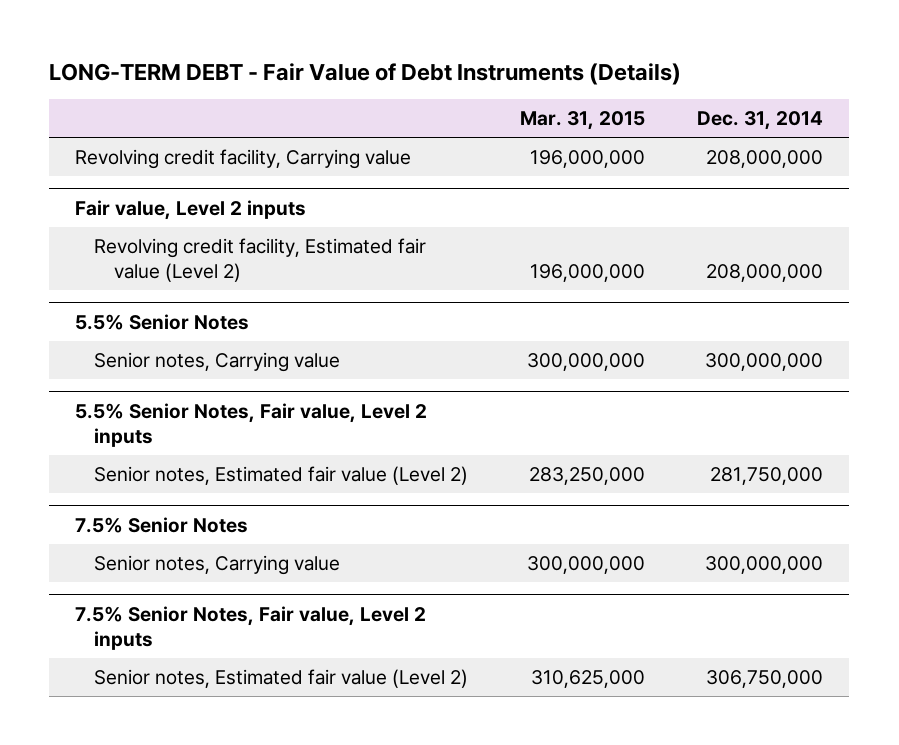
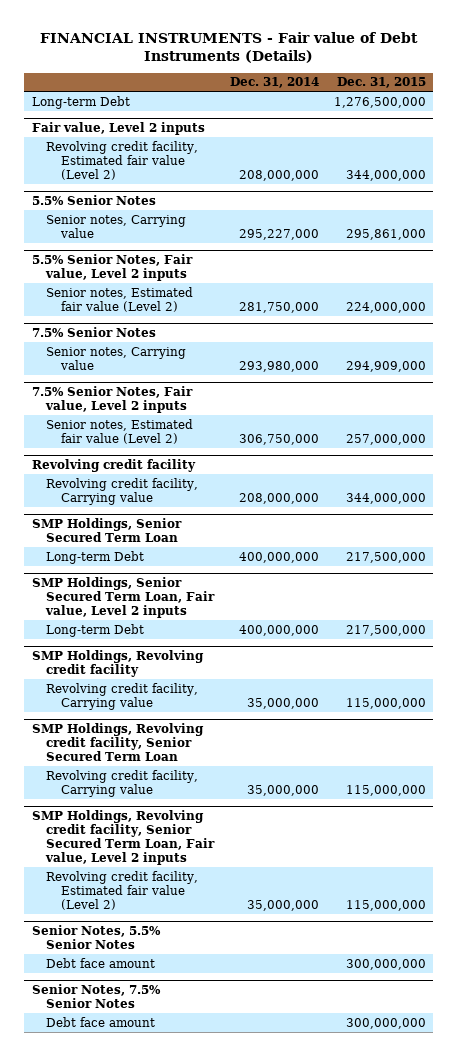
[49,62,682,85] LONG-TERM DEBT - Fair Value of Debt Instruments (Details) -> [39,31,418,63] FINANCIAL INSTRUMENTS - Fair value of Debt Instruments (Details)
[520,111,646,131] Mar. 31, 2015 -> none
none -> [336,77,426,89] Dec. 31, 2015
[75,149,412,170] Revolving credit facility, Carrying value -> none
none -> [31,95,130,109] Long-term Debt
[705,353,824,372] 300,000,000 -> [238,228,319,240] 295,227,000
[705,556,824,575] 300,000,000 -> [238,360,319,372] 293,980,000
none -> [31,458,196,472] Revolving credit facility
none -> [46,477,199,505] Revolving credit facility, Carrying value
none -> [31,517,182,542] SMP Holdings, Senior Secured Term Loan
none -> [46,550,145,564] Long-term Debt
none -> [31,576,216,619] SMP Holdings, Senior Secured Term Loan, Fair value, Level 2 inputs
none -> [46,623,145,637] Long-term Debt
none -> [31,649,204,677] SMP Holdings, Revolving credit facility
none -> [46,682,199,710] Revolving credit facility, Carrying value
none -> [31,722,204,762] SMP Holdings, Revolving credit facility, Senior Secured Term Loan
none -> [46,769,199,797] Revolving credit facility, Carrying value
none -> [31,809,216,866] SMP Holdings, Revolving credit facility, Senior Secured Term Loan, Fair value, Level 2 inputs
none -> [46,870,199,910] Revolving credit facility, Estimated fair value (Level 2)
none -> [31,924,161,949] Senior Notes, 5.5% Senior Notes
none -> [46,957,156,968] Debt face amount
none -> [31,983,161,1008] Senior Notes, 7.5% Senior Notes
none -> [46,1016,156,1027] Debt face amount

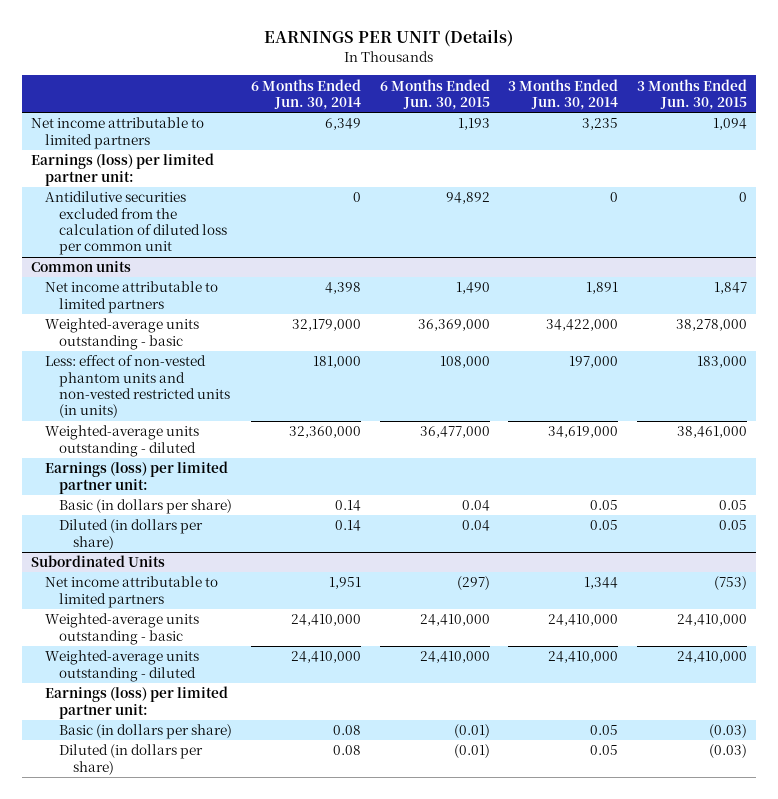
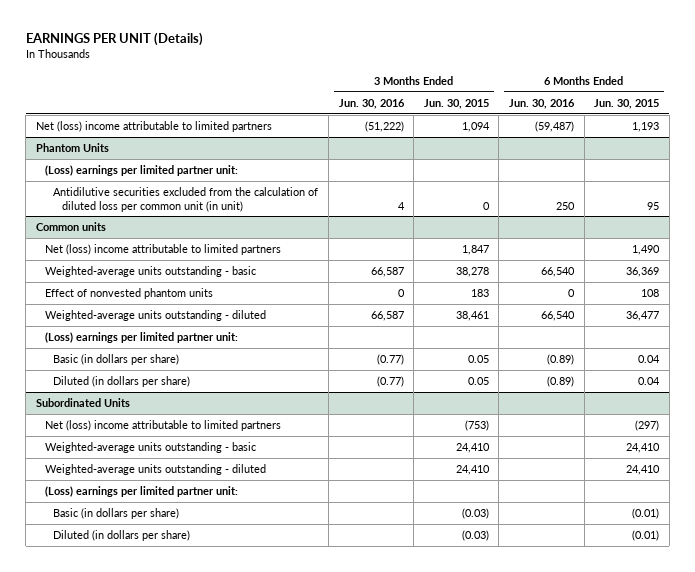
[250,78,361,111] 6 Months Ended Jun. 30, 2014 -> none
[508,78,619,111] 3 Months Ended Jun. 30, 2014 -> none
none -> [338,98,405,109] Jun. 30, 2016
none -> [509,98,576,109] Jun. 30, 2016
[31,117,205,149] Net income attributable to limited partners -> [35,121,272,133] Net (loss) income attributable to limited partners
none -> [35,143,109,153] Phantom Units
[31,153,215,186] Earnings (loss) per limited partner unit: -> [44,165,238,177] (Loss) earnings per limited partner unit:
[45,191,228,256] Antidilutive securities excluded from the calculation of diluted loss per common unit -> [53,187,319,212] Antidilutive securities excluded from the calculation of diluted loss per common unit (in unit)
[445,192,490,205] 94,892 -> [647,201,660,210] 95
[45,281,219,313] Net income attributable to limited partners -> [44,244,281,256] Net (loss) income attributable to limited partners
[417,319,490,332] 36,369,000 -> [626,267,660,278] 36,369
[675,319,747,332] 38,278,000 -> [455,267,489,278] 38,278
[45,355,231,419] Less: effect of non-vested phantom units and non-vested restricted units (in units) -> [44,288,213,300] Effect of nonvested phantom units
[439,356,490,369] 108,000 -> [641,289,660,298] 108
[696,356,747,369] 183,000 -> [470,289,489,298] 183
[419,426,490,439] 36,477,000 -> [626,311,660,322] 36,477
[676,426,747,439] 38,461,000 -> [455,311,489,322] 38,461
[45,461,229,494] Earnings (loss) per limited partner unit: -> [44,332,238,344] (Loss) earnings per limited partner unit:
[45,576,219,608] Net income attributable to limited partners -> [44,420,281,432] Net (loss) income attributable to limited partners
[419,614,490,627] 24,410,000 -> [626,443,661,454] 24,410
[676,614,747,627] 24,410,000 -> [455,443,490,454] 24,410
[419,651,490,664] 24,410,000 -> [626,465,661,476] 24,410
[676,651,747,664] 24,410,000 -> [455,465,490,476] 24,410
[45,686,229,719] Earnings (loss) per limited partner unit: -> [44,486,238,498] (Loss) earnings per limited partner unit:

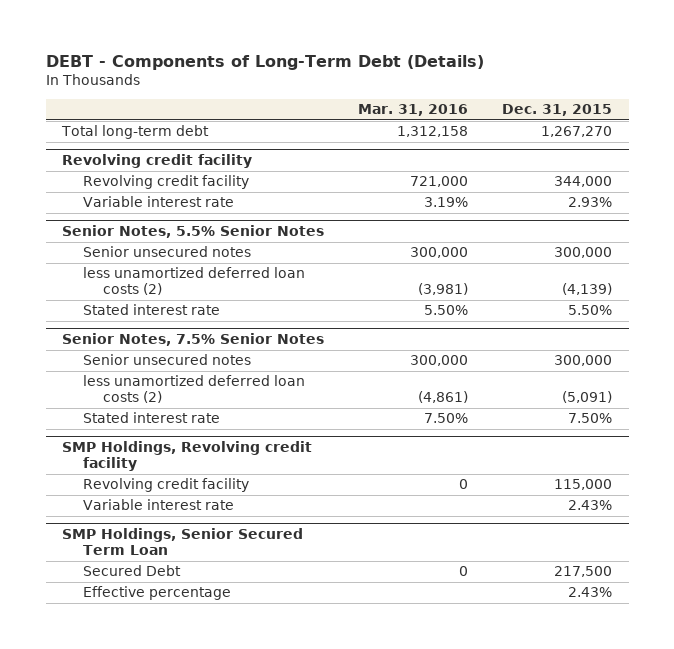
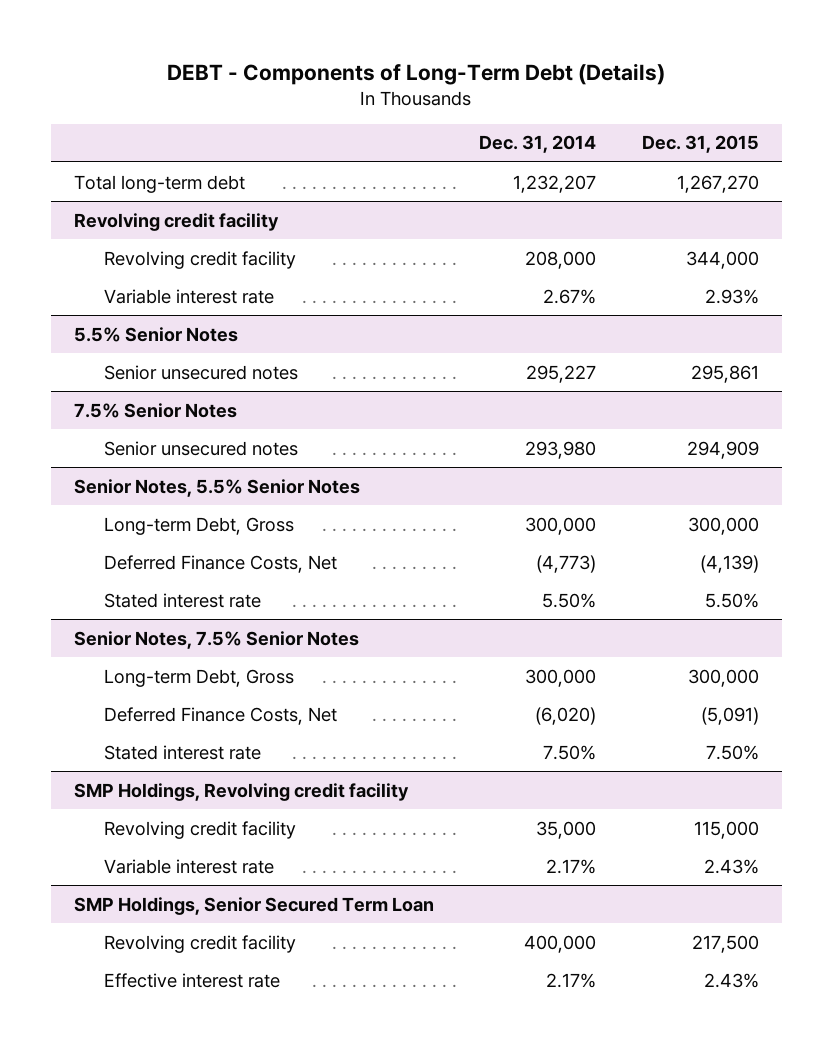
[358,104,469,117] Mar. 31, 2016 -> none
none -> [479,135,597,154] Dec. 31, 2014
none -> [73,326,238,342] 5.5% Senior Notes
none -> [103,364,298,380] Senior unsecured notes
none -> [73,402,237,418] 7.5% Senior Notes
none -> [103,440,298,456] Senior unsecured notes
[82,246,251,258] Senior unsecured notes -> [103,516,294,535] Long-term Debt, Gross
[82,267,305,296] less unamortized deferred loan costs (2) -> [103,554,337,573] Deferred Finance Costs, Net
[82,354,251,366] Senior unsecured notes -> [103,668,294,687] Long-term Debt, Gross
[82,375,305,404] less unamortized deferred loan costs (2) -> [103,706,337,725] Deferred Finance Costs, Net
[82,565,181,577] Secured Debt -> [103,934,296,953] Revolving credit facility
[82,586,231,601] Effective percentage -> [103,972,280,988] Effective interest rate

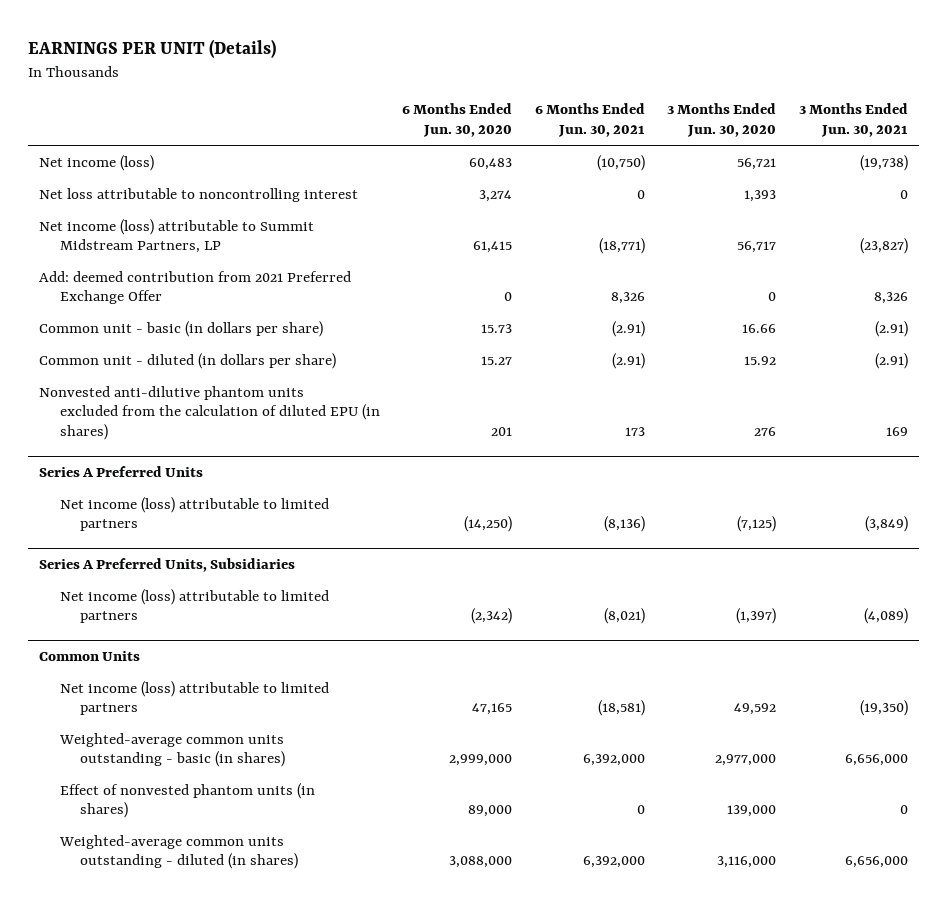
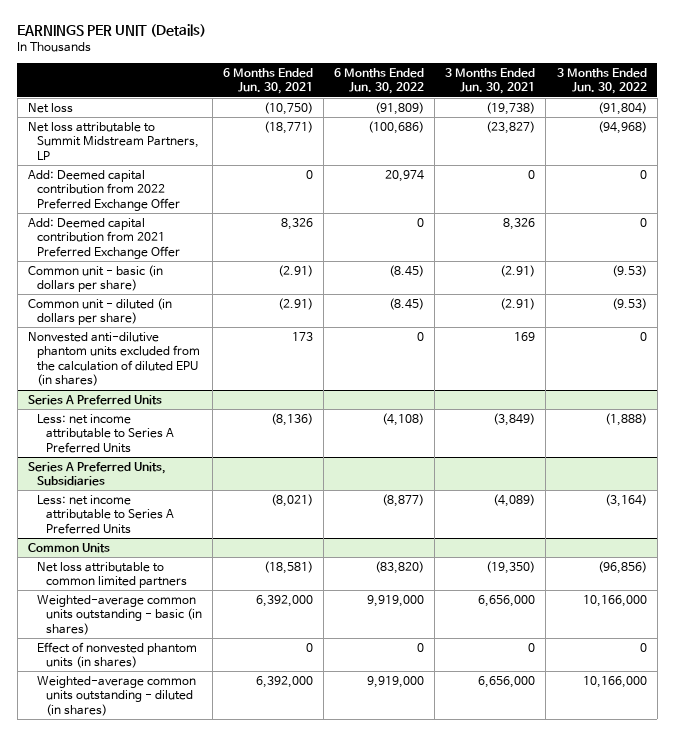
[402,103,513,138] 6 Months Ended Jun. 30, 2020 -> none
[667,103,777,138] 3 Months Ended Jun. 30, 2020 -> none
none -> [334,67,425,95] 6 Months Ended Jun. 30, 2022
none -> [556,67,647,95] 3 Months Ended Jun. 30, 2022
[39,187,359,202] Net loss attributable to noncontrolling interest -> none
[39,154,155,171] Net income (loss) -> [27,102,73,113] Net loss
[39,218,315,254] Net income (loss) attributable to Summit Midstream Partners, LP -> [27,121,199,160] Net loss attributable to Summit Midstream Partners, LP
none -> [27,169,180,211] Add: Deemed capital contribution from 2022 Preferred Exchange Offer
[39,270,352,305] Add: deemed contribution from 2021 Preferred Exchange Offer -> [27,217,180,259] Add: Deemed capital contribution from 2021 Preferred Exchange Offer
[59,496,329,532] Net income (loss) attributable to limited partners -> [36,413,175,453] Less: net income attributable to Series A Preferred Units
[59,588,329,624] Net income (loss) attributable to limited partners -> [36,494,175,534] Less: net income attributable to Series A Preferred Units
[59,680,329,716] Net income (loss) attributable to limited partners -> [36,561,188,589] Net loss attributable to common limited partners

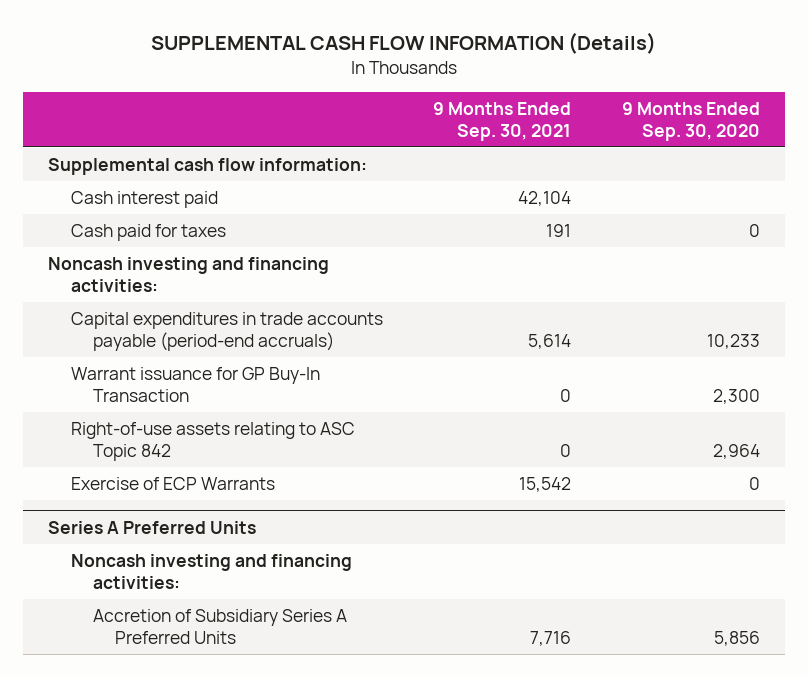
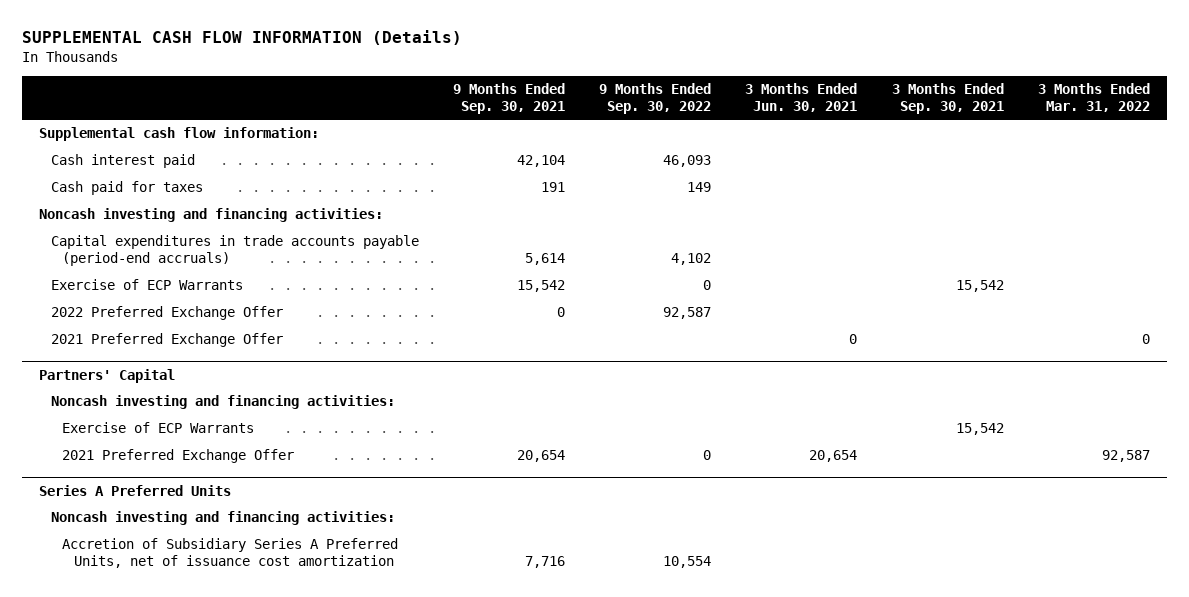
[621,101,760,141] 9 Months Ended Sep. 30, 2020 -> none
none -> [599,82,712,114] 9 Months Ended Sep. 30, 2022
none -> [745,82,858,112] 3 Months Ended Jun. 30, 2021
none -> [891,82,1004,114] 3 Months Ended Sep. 30, 2021
none -> [1037,82,1150,112] 3 Months Ended Mar. 31, 2022
[70,366,320,402] Warrant issuance for GP Buy-In Transaction -> none
[70,421,355,461] Right-of-use assets relating to ASC Topic 842 -> none
none -> [50,306,283,321] 2022 Preferred Exchange Offer
none -> [50,333,283,348] 2021 Preferred Exchange Offer
none -> [39,368,176,383] Partners' Capital
none -> [50,395,395,410] Noncash investing and financing activities:
none -> [62,422,255,434] Exercise of ECP Warrants
none -> [62,449,295,464] 2021 Preferred Exchange Offer
[92,608,347,644] Accretion of Subsidiary Series A Preferred Units -> [62,538,399,569] Accretion of Subsidiary Series A Preferred Units, net of issuance cost amortization

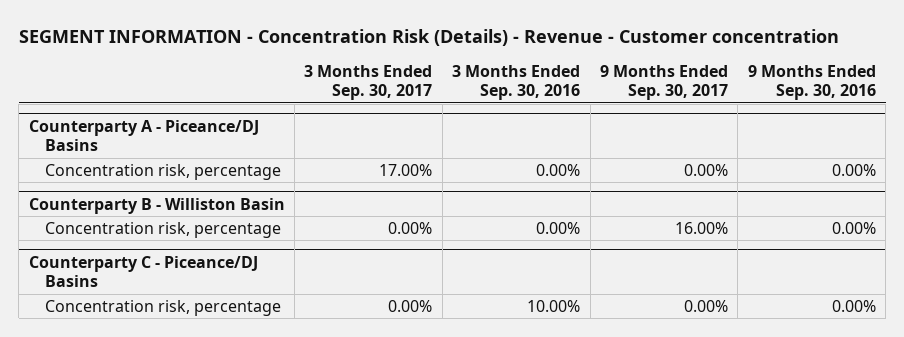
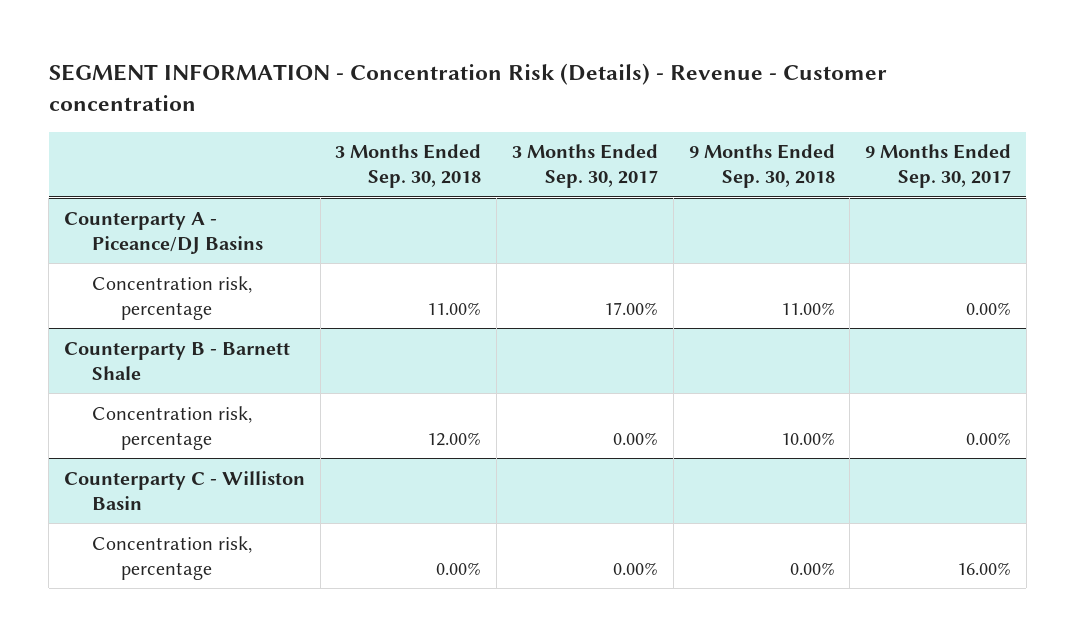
[452,64,581,101] 3 Months Ended Sep. 30, 2016 -> none
[747,64,876,101] 9 Months Ended Sep. 30, 2016 -> none
none -> [335,144,482,189] 3 Months Ended Sep. 30, 2018
none -> [688,144,835,189] 9 Months Ended Sep. 30, 2018
[45,221,282,238] Concentration risk, percentage -> none
[28,255,258,288] Counterparty C - Piceance/DJ Basins -> none
[28,197,285,214] Counterparty B - Williston Basin -> [63,341,290,380] Counterparty B - Barnett Shale
none -> [63,470,305,510] Counterparty C - Williston Basin
none -> [92,535,253,580] Concentration risk, percentage

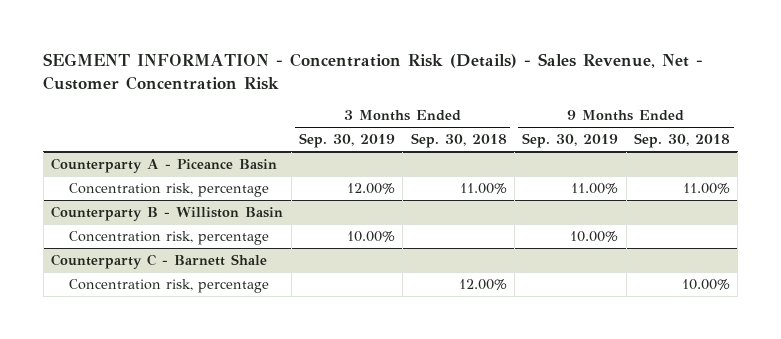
[48,63,887,112] SEGMENT INFORMATION - Concentration Risk (Details) - Revenue - Customer concentration -> [43,53,704,90] SEGMENT INFORMATION - Concentration Risk (Details) - Sales Revenue, Net - Customer Concentration Risk
[512,144,659,189] 3 Months Ended Sep. 30, 2017 -> none
[865,144,1012,189] 9 Months Ended Sep. 30, 2017 -> none
none -> [298,133,395,149] Sep. 30, 2019
none -> [522,133,619,149] Sep. 30, 2019
[63,211,264,254] Counterparty A - Piceance/DJ Basins -> [51,158,278,174] Counterparty A - Piceance Basin
[63,341,290,380] Counterparty B - Barnett Shale -> [51,206,284,222] Counterparty B - Williston Basin
none -> [68,231,269,246] Concentration risk, percentage
none -> [51,254,268,270] Counterparty C - Barnett Shale
[63,470,305,510] Counterparty C - Williston Basin -> none
[92,535,253,580] Concentration risk, percentage -> none

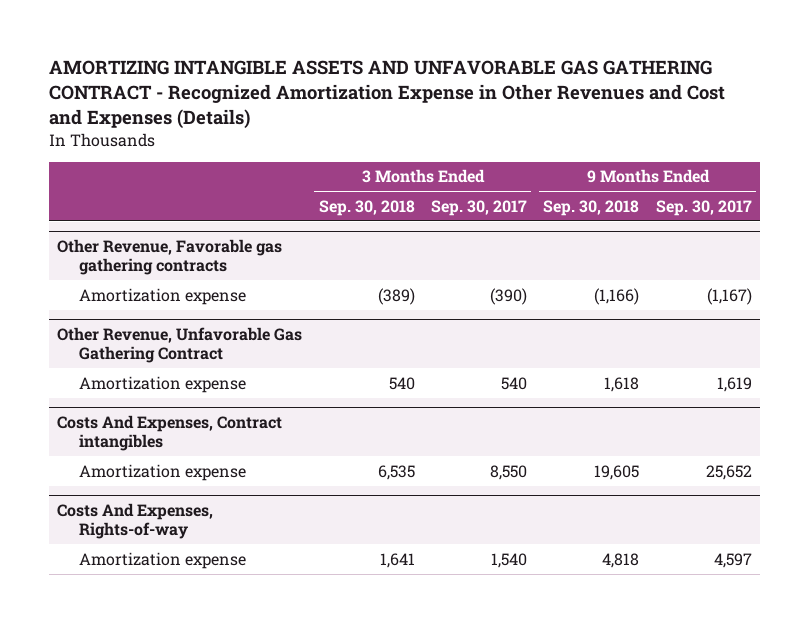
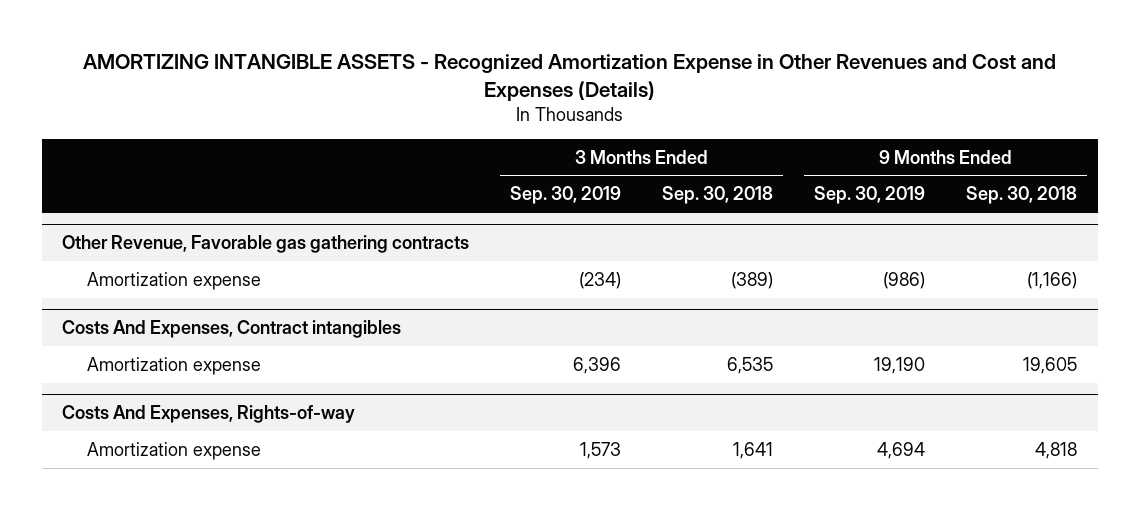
[48,59,725,129] AMORTIZING INTANGIBLE ASSETS AND UNFAVORABLE GAS GATHERING CONTRACT - Recognized Amortization Expense in Other Revenues and Cost and Expenses (Details) -> [82,54,1056,102] AMORTIZING INTANGIBLE ASSETS - Recognized Amortization Expense in Other Revenues and Cost and Expenses (Details)
[431,199,528,216] Sep. 30, 2017 -> none
[655,199,752,216] Sep. 30, 2017 -> none
none -> [510,186,622,205] Sep. 30, 2019
none -> [814,186,926,205] Sep. 30, 2019
[57,327,303,364] Other Revenue, Unfavorable Gas Gathering Contract -> none
[78,375,246,393] Amortization expense -> none

